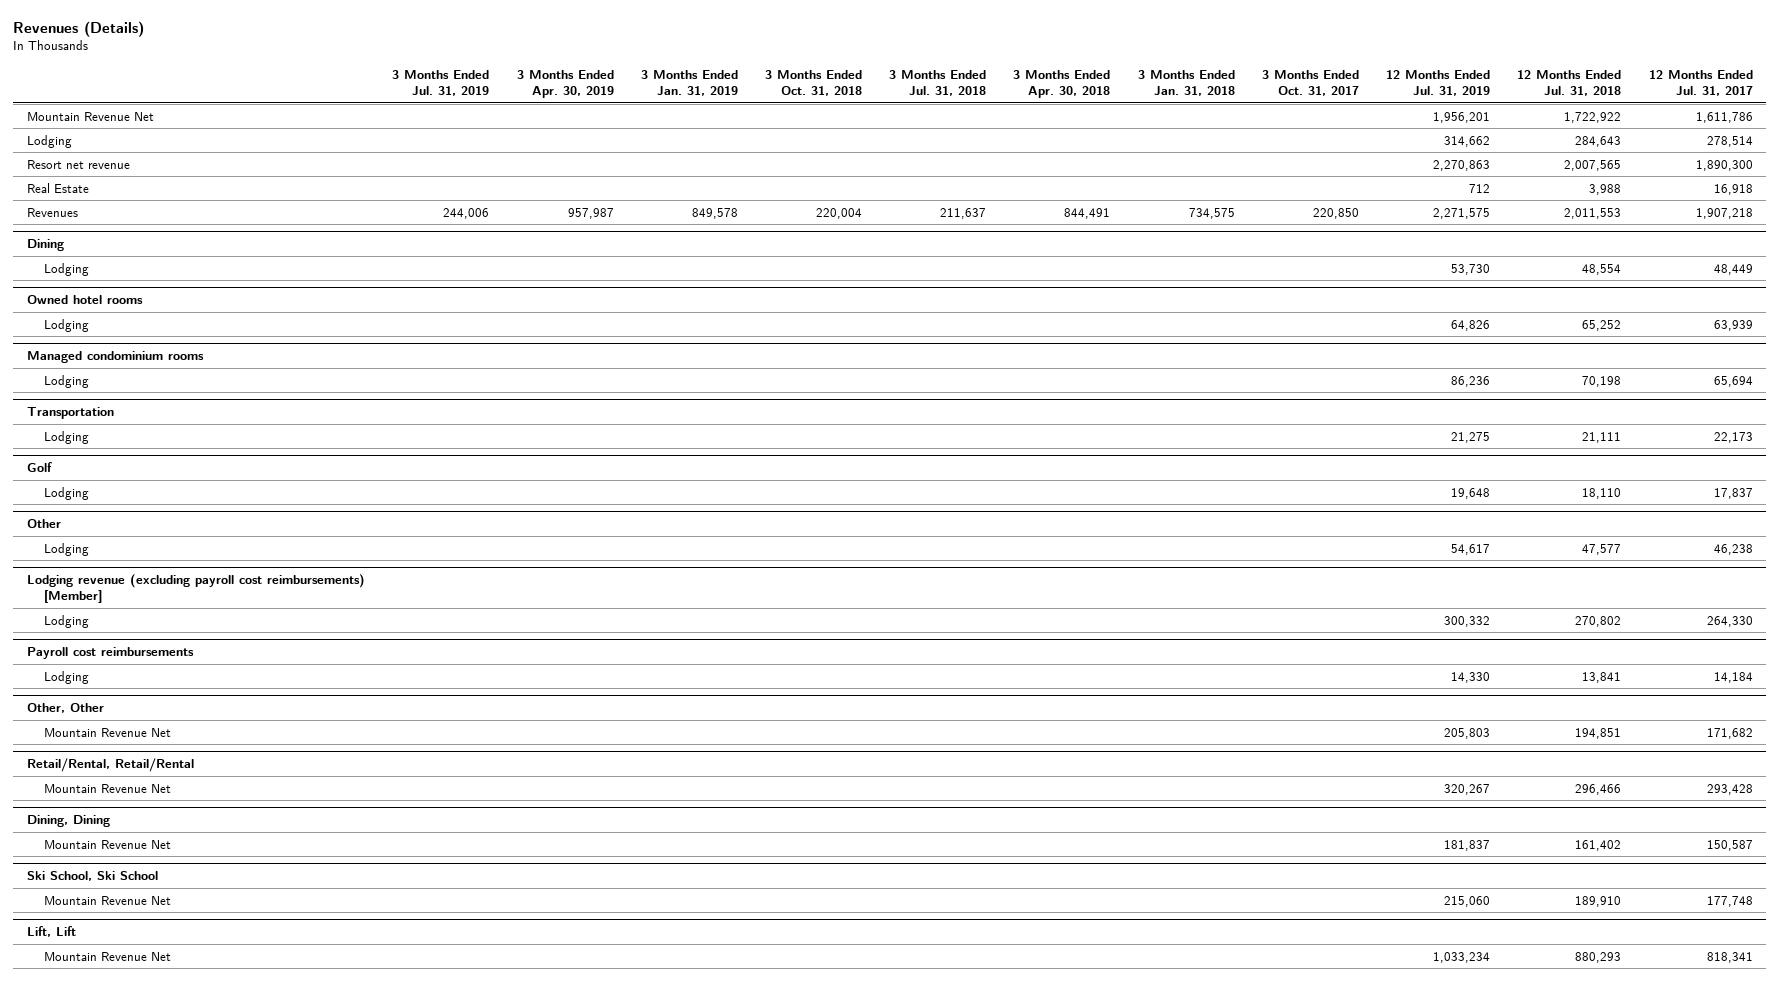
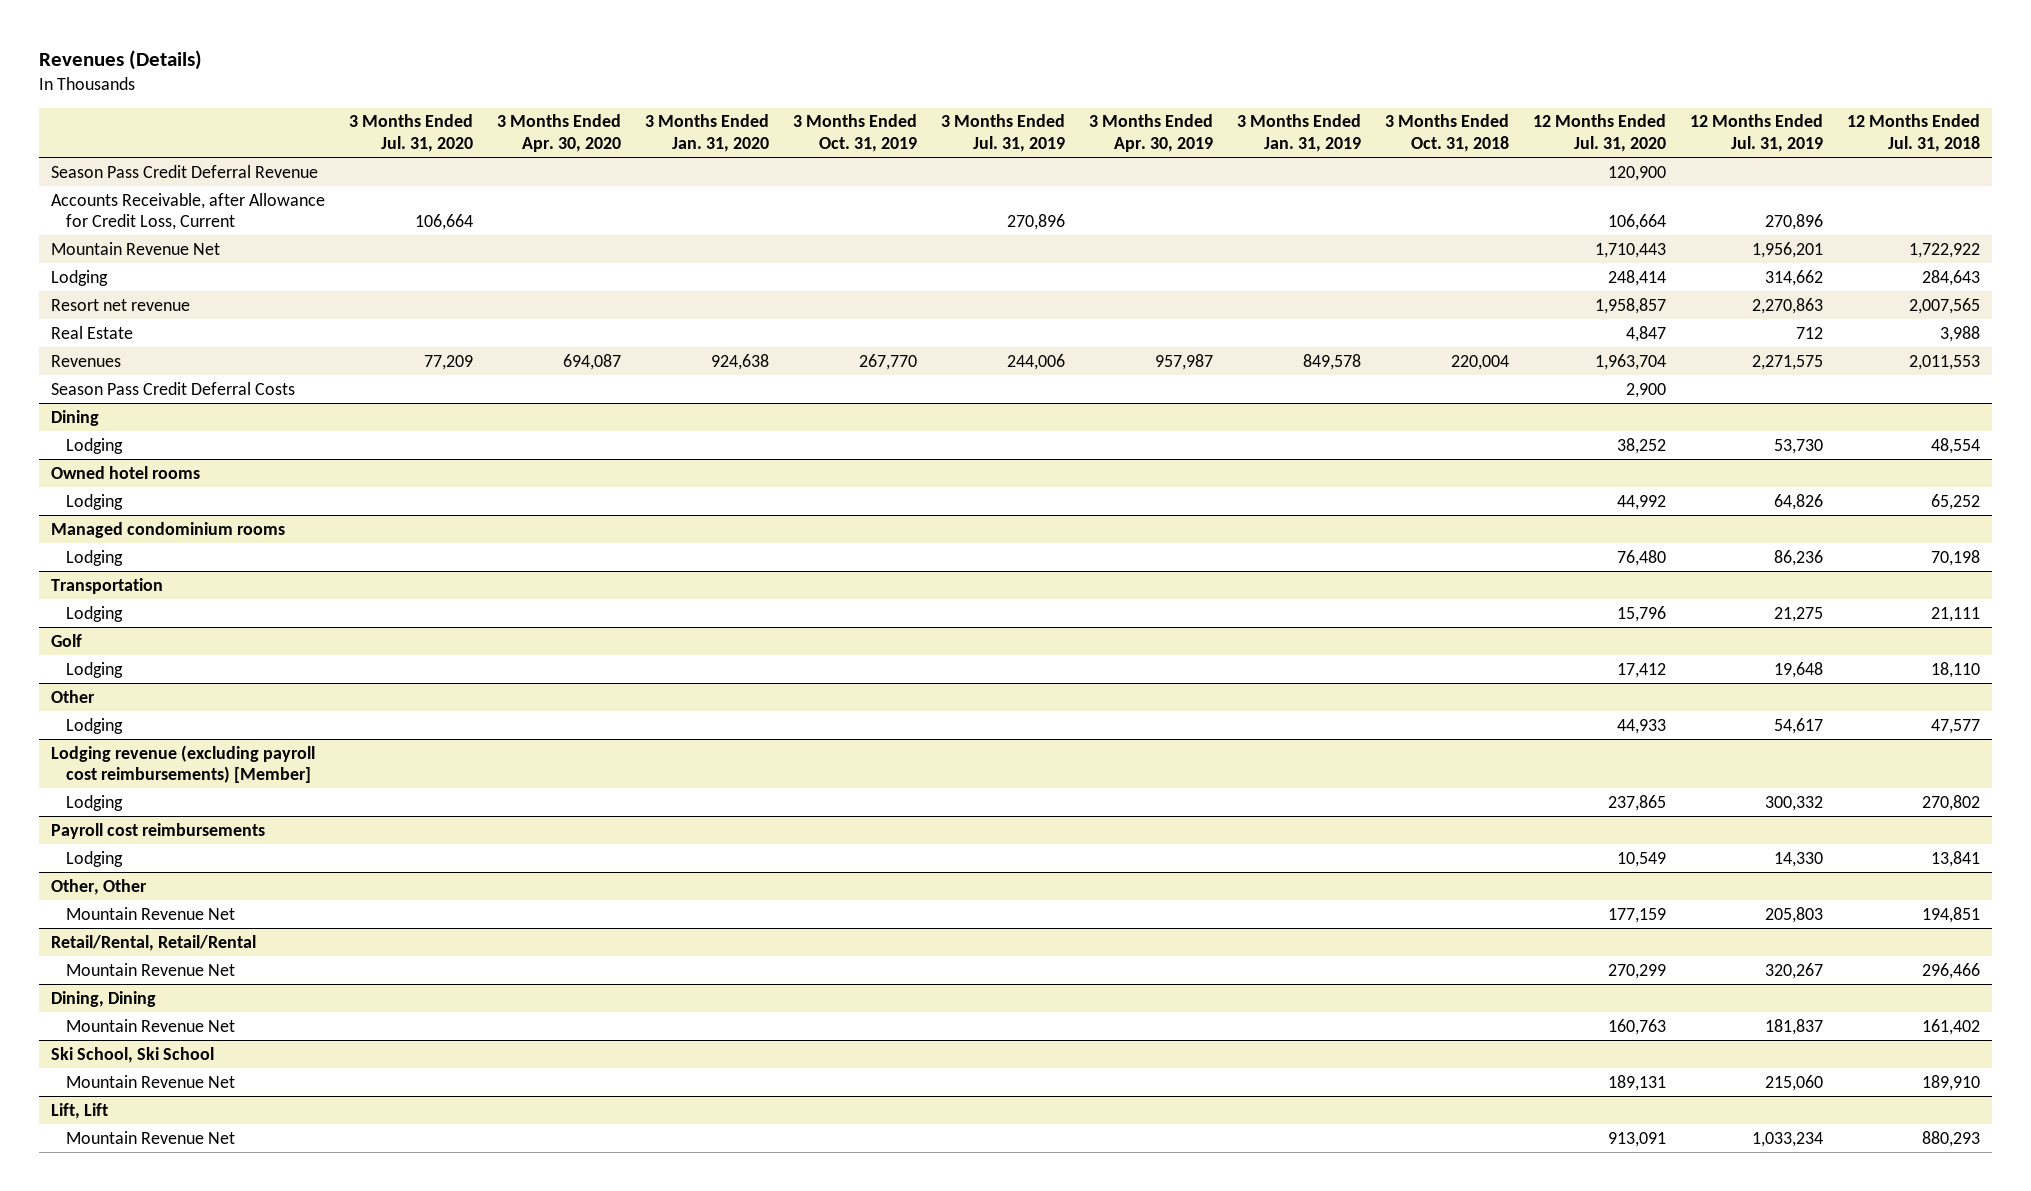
[889,70,987,96] 3 Months Ended Jul. 31, 2018 -> none
[1013,70,1111,98] 3 Months Ended Apr. 30, 2018 -> none
[1137,70,1235,96] 3 Months Ended Jan. 31, 2018 -> none
[1261,70,1359,96] 3 Months Ended Oct. 31, 2017 -> none
[1648,70,1753,96] 12 Months Ended Jul. 31, 2017 -> none
none -> [348,114,473,152] 3 Months Ended Jul. 31, 2020
none -> [496,114,621,152] 3 Months Ended Apr. 30, 2020
none -> [644,114,769,152] 3 Months Ended Jan. 31, 2020
none -> [792,114,917,152] 3 Months Ended Oct. 31, 2019
none -> [1533,114,1667,152] 12 Months Ended Jul. 31, 2020
none -> [50,164,318,178] Season Pass Credit Deferral Revenue
none -> [50,192,325,231] Accounts Receivable, after Allowance for Credit Loss, Current
none -> [50,381,295,395] Season Pass Credit Deferral Costs

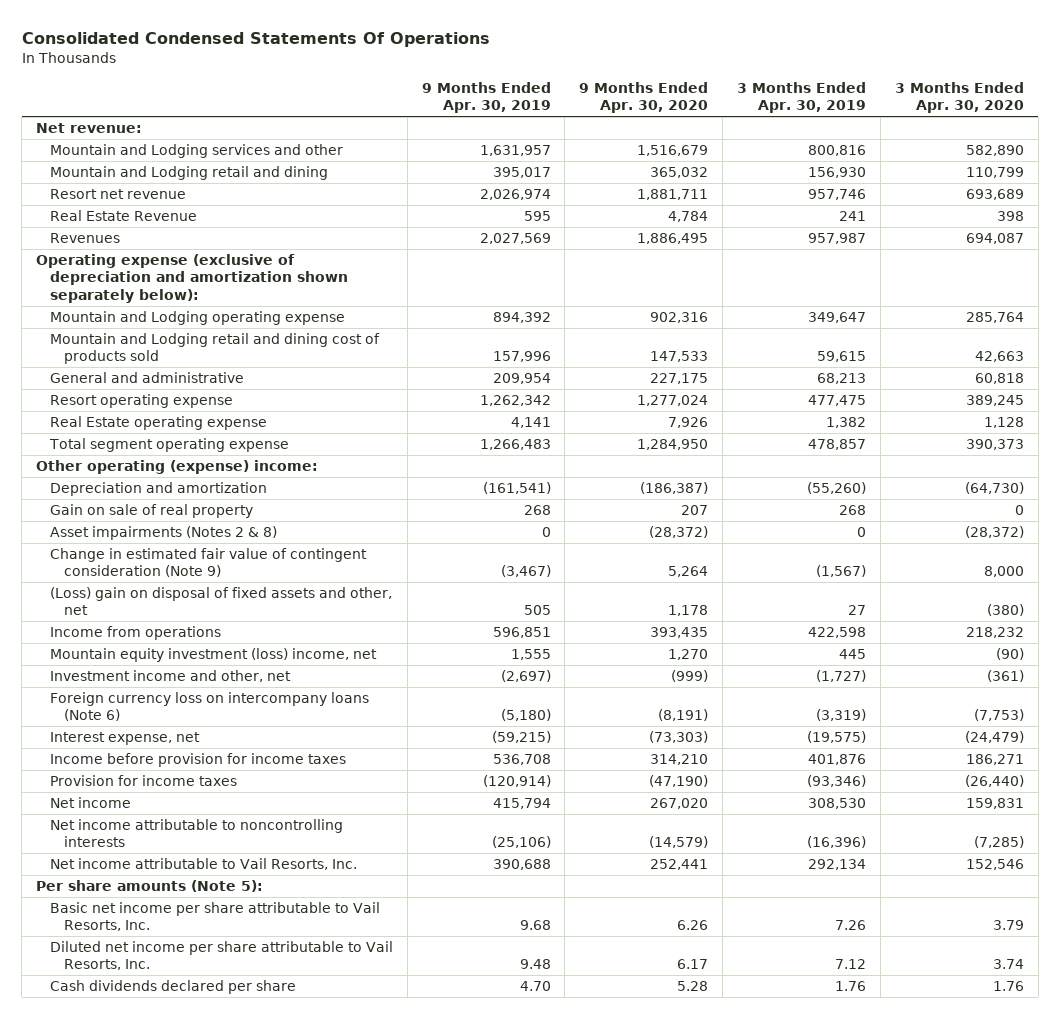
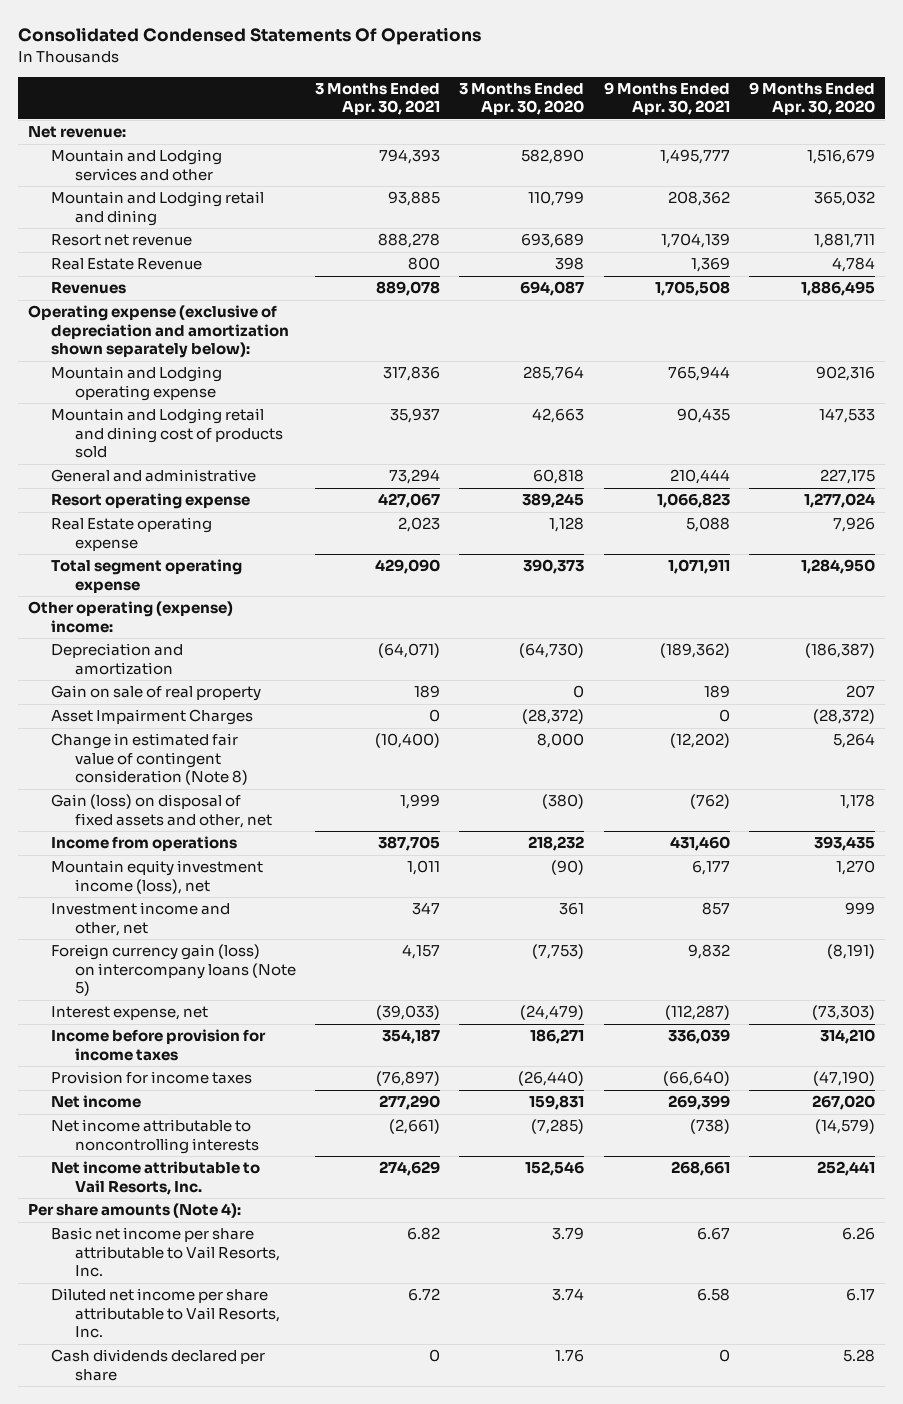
[421,82,551,114] 9 Months Ended Apr. 30, 2019 -> none
[737,82,867,114] 3 Months Ended Apr. 30, 2019 -> none
none -> [315,83,441,116] 3 Months Ended Apr. 30, 2021
none -> [603,82,730,116] 9 Months Ended Apr. 30, 2021
[49,526,277,541] Asset impairments (Notes 2 & 8) -> [51,709,254,726] Asset Impairment Charges
[49,548,367,578] Change in estimated fair value of contingent consideration (Note 9) -> [51,733,248,786] Change in estimated fair value of contingent consideration (Note 8)
[49,587,392,616] (Loss) gain on disposal of fixed assets and other, net -> [51,794,272,828] Gain (loss) on disposal of fixed assets and other, net
[49,648,377,663] Mountain equity investment (loss) income, net -> [51,860,264,894] Mountain equity investment income (loss), net
[671,670,709,683] (999) -> [845,902,876,916] 999
[986,670,1024,683] (361) -> [559,902,585,916] 361
[49,692,369,722] Foreign currency loss on intercompany loans (Note 6) -> [51,944,296,997] Foreign currency gain (loss) on intercompany loans (Note 5)
[36,880,264,893] Per share amounts (Note 5): -> [27,1203,241,1219] Per share amounts (Note 4):

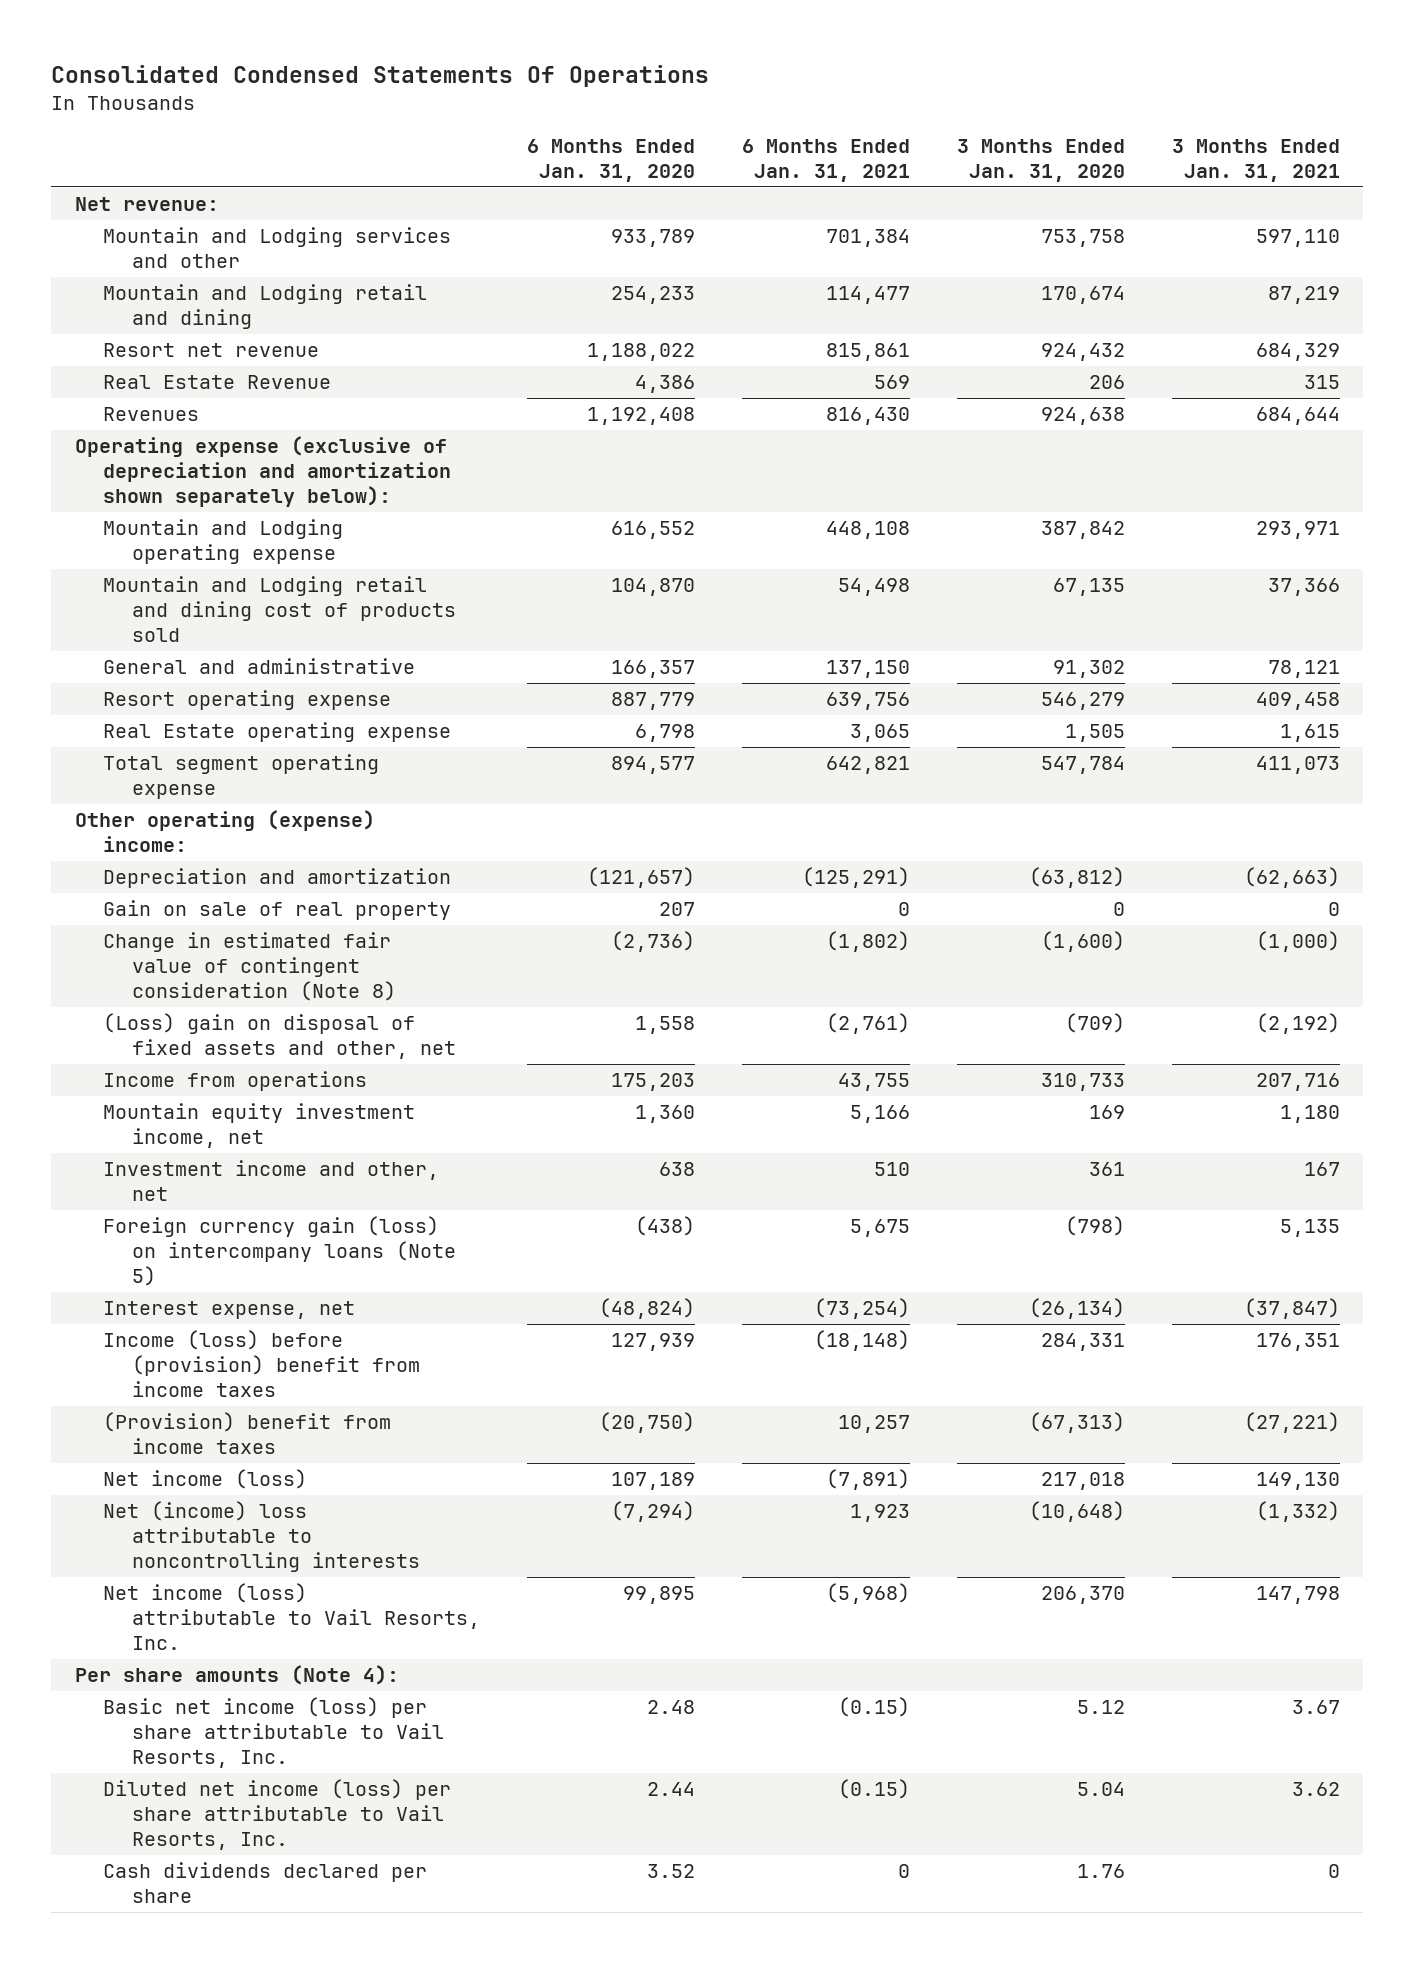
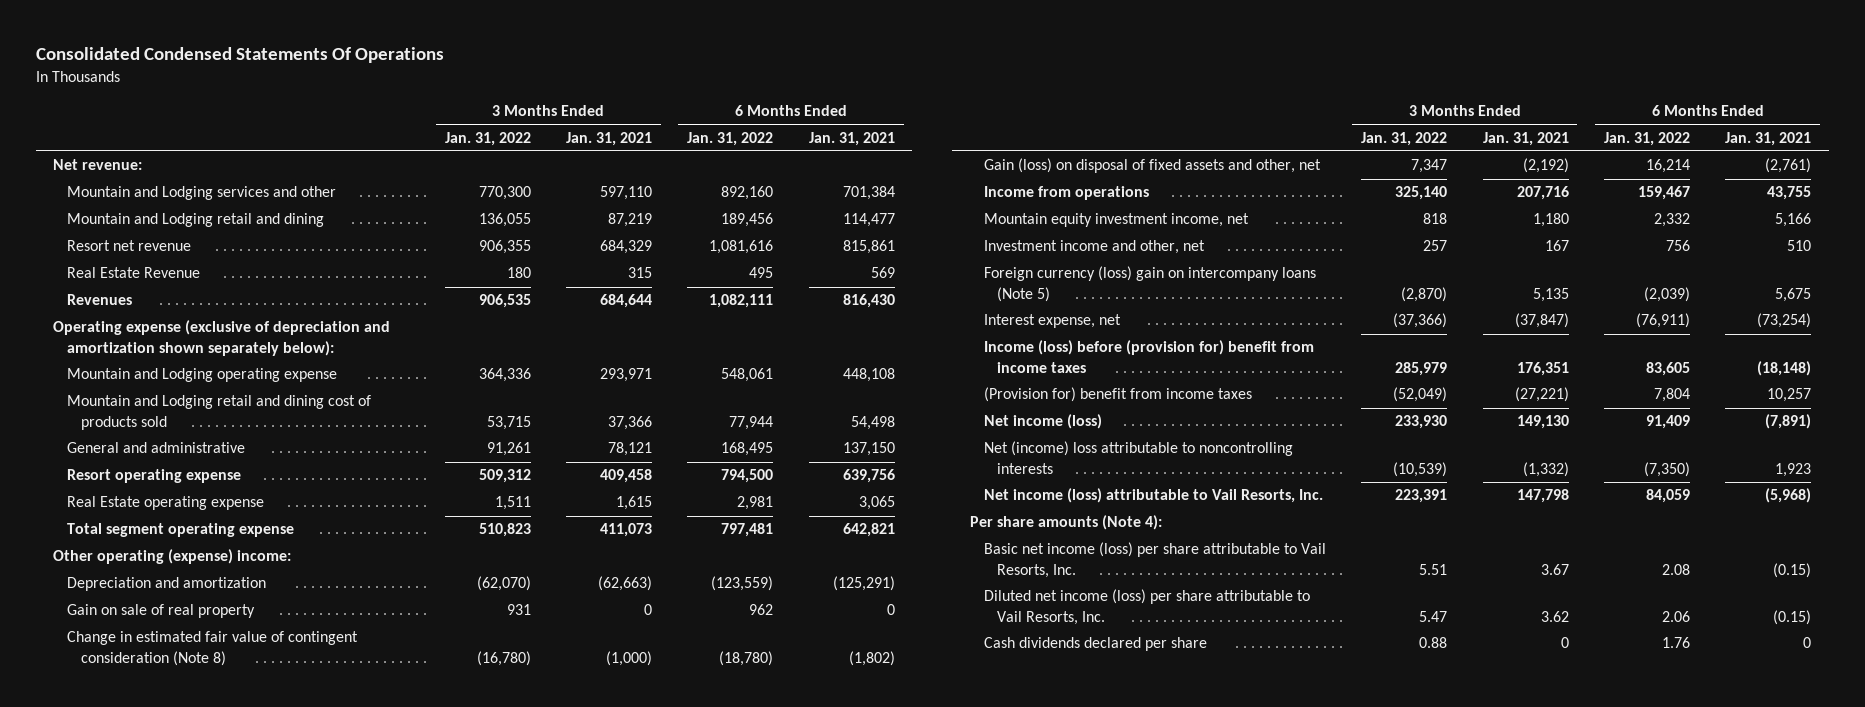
[526,139,695,183] 6 Months Ended Jan. 31, 2020 -> none
[956,139,1125,183] 3 Months Ended Jan. 31, 2020 -> none
none -> [444,131,531,146] Jan. 31, 2022
none -> [687,131,774,146] Jan. 31, 2022
[103,1013,456,1060] (Loss) gain on disposal of fixed assets and other, net -> [983,158,1321,174] Gain (loss) on disposal of fixed assets and other, net
[103,1216,456,1286] Foreign currency gain (loss) on intercompany loans (Note 5) -> [983,266,1316,302] Foreign currency (loss) gain on intercompany loans (Note 5)
[103,1330,420,1397] Income (loss) before (provision) benefit from income taxes -> [983,340,1314,373] Income (loss) before (provision for) benefit from income taxes
[103,1412,392,1455] (Provision) benefit from income taxes -> [983,387,1252,403] (Provision for) benefit from income taxes

